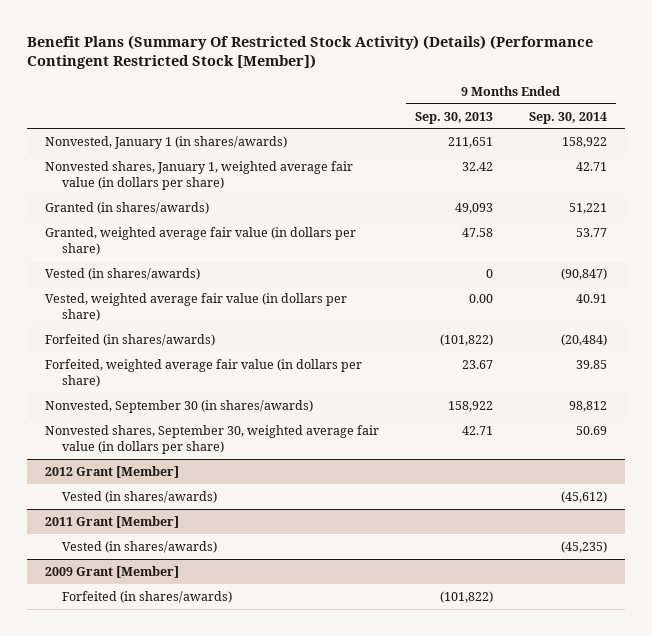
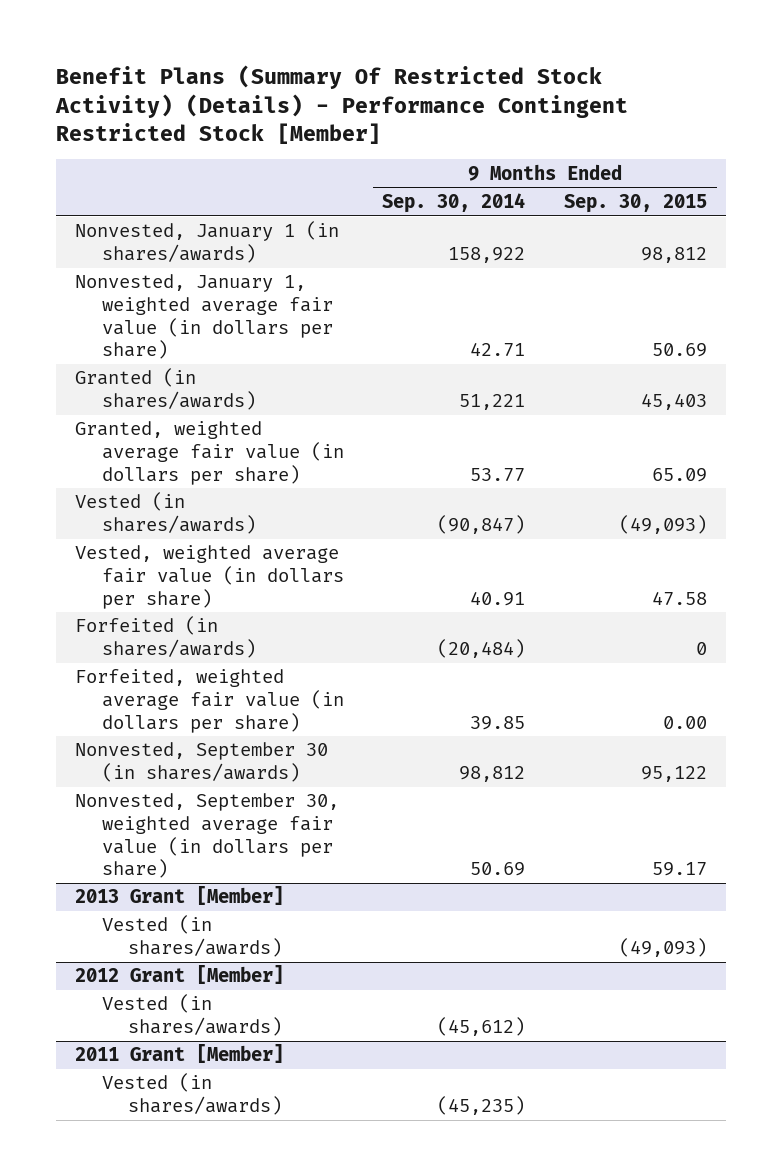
[27,34,594,70] Benefit Plans (Summary Of Restricted Stock Activity) (Details) (Performance Contingent Restricted Stock [Member]) -> [54,65,628,145] Benefit Plans (Summary Of Restricted Stock Activity) (Details) - Performance Contingent Restricted Stock [Member]
[415,111,494,124] Sep. 30, 2013 -> none
none -> [564,194,708,214] Sep. 30, 2015
[45,160,354,191] Nonvested shares, January 1, weighted average fair value (in dollars per share) -> [74,274,333,360] Nonvested, January 1, weighted average fair value (in dollars per share)
[45,424,380,455] Nonvested shares, September 30, weighted average fair value (in dollars per share) -> [74,793,339,879] Nonvested, September 30, weighted average fair value (in dollars per share)
none -> [74,886,284,906] 2013 Grant [Member]
none -> [101,915,283,958] Vested (in shares/awards)
[45,565,180,578] 2009 Grant [Member] -> none
[62,590,233,603] Forfeited (in shares/awards) -> none

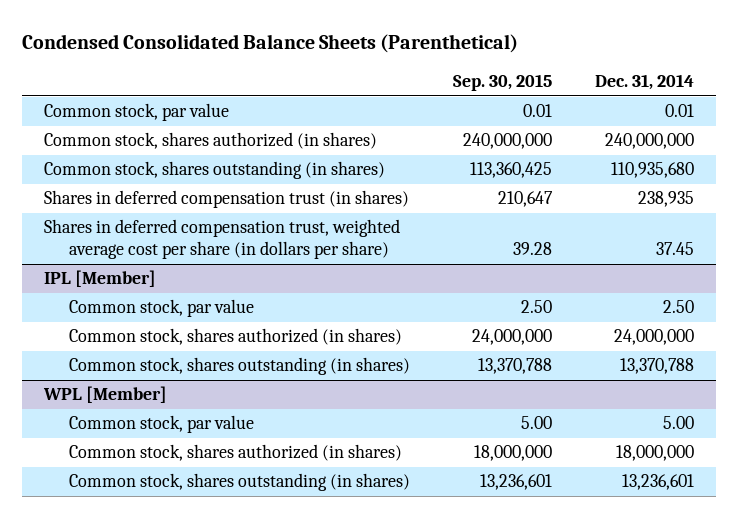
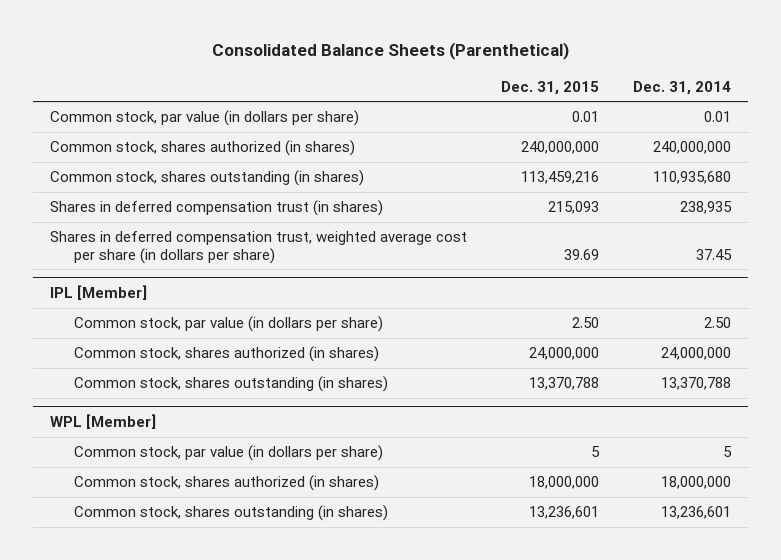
[22,34,519,54] Condensed Consolidated Balance Sheets (Parenthetical) -> [211,42,569,61] Consolidated Balance Sheets (Parenthetical)
[453,74,553,92] Sep. 30, 2015 -> none
none -> [501,80,600,95] Dec. 31, 2015
[43,103,229,122] Common stock, par value -> [50,110,360,127] Common stock, par value (in dollars per share)
[69,299,255,318] Common stock, par value -> [74,316,384,333] Common stock, par value (in dollars per share)
[69,415,255,434] Common stock, par value -> [74,445,384,462] Common stock, par value (in dollars per share)
[663,416,695,430] 5.00 -> [723,446,733,458] 5

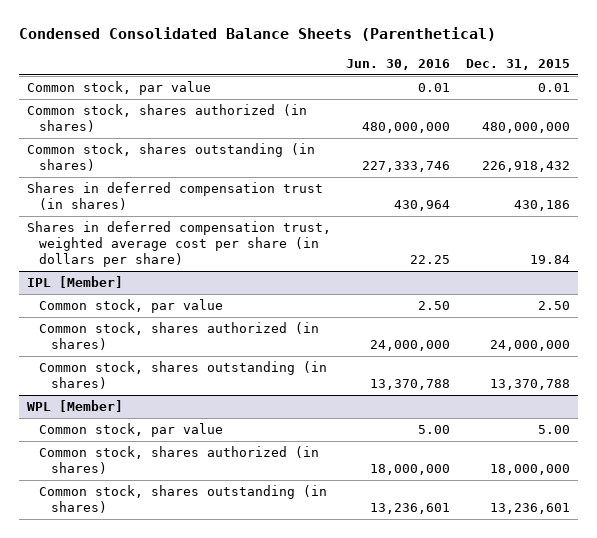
[211,42,569,61] Consolidated Balance Sheets (Parenthetical) -> [18,26,496,41] Condensed Consolidated Balance Sheets (Parenthetical)
[633,80,732,95] Dec. 31, 2014 -> none
none -> [346,58,451,70] Jun. 30, 2016
[50,110,360,127] Common stock, par value (in dollars per share) -> [26,81,211,96] Common stock, par value
[521,141,600,155] 240,000,000 -> [482,122,571,134] 480,000,000
[521,171,600,185] 113,459,216 -> [482,161,571,173] 226,918,432
[548,201,600,215] 215,093 -> [514,200,571,212] 430,186
[564,248,600,260] 39.69 -> [530,255,571,265] 19.84
[74,316,384,333] Common stock, par value (in dollars per share) -> [38,299,223,314] Common stock, par value
[74,445,384,462] Common stock, par value (in dollars per share) -> [38,423,223,438] Common stock, par value
[591,446,601,458] 5 -> [538,425,571,435] 5.00

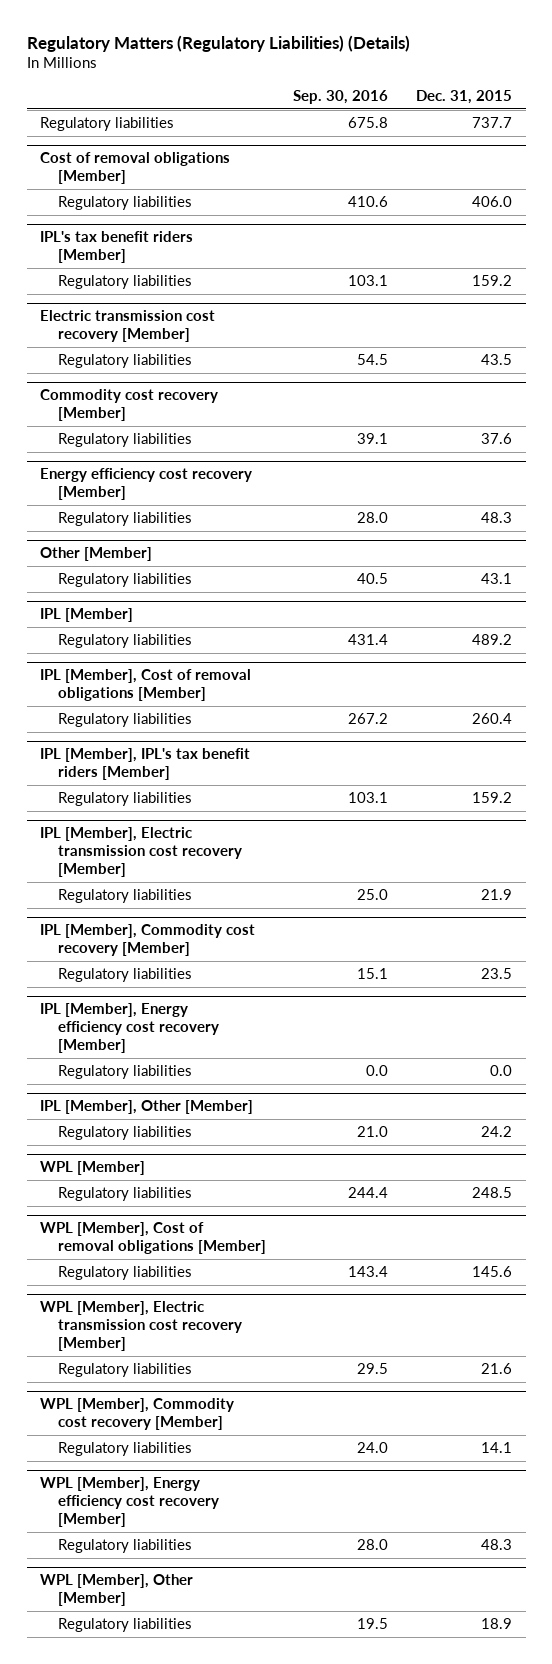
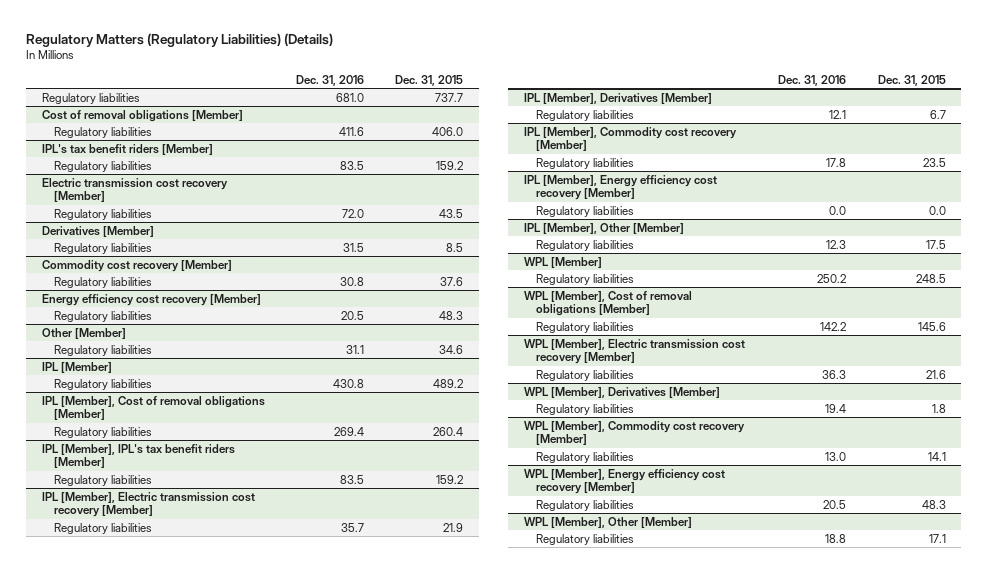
[293,89,389,104] Sep. 30, 2016 -> none
none -> [296,74,365,86] Dec. 31, 2016
none -> [41,225,154,237] Derivatives [Member]
none -> [53,242,152,254] Regulatory liabilities
[481,573,513,585] 43.1 -> [439,344,464,354] 34.6
none -> [523,92,712,104] IPL [Member], Derivatives [Member]
none -> [535,109,634,121] Regulatory liabilities
[481,1126,513,1138] 24.2 -> [925,239,946,249] 17.5
none -> [523,386,720,398] WPL [Member], Derivatives [Member]
none -> [535,403,634,415] Regulatory liabilities
[481,1618,513,1630] 18.9 -> [928,533,946,543] 17.1

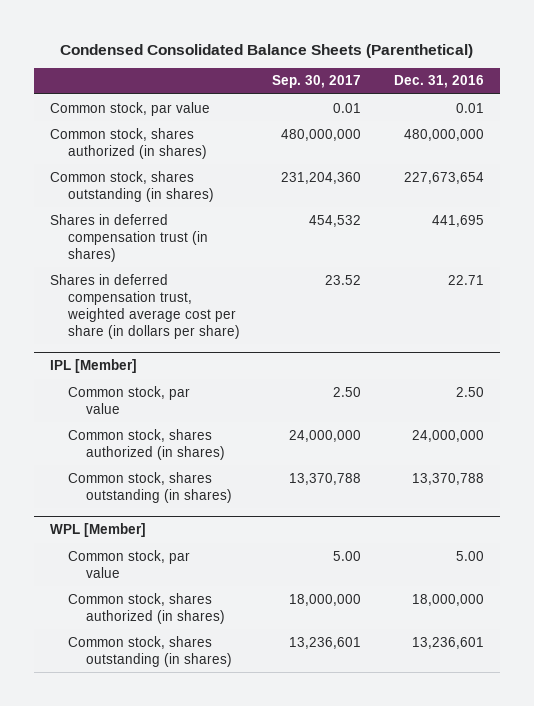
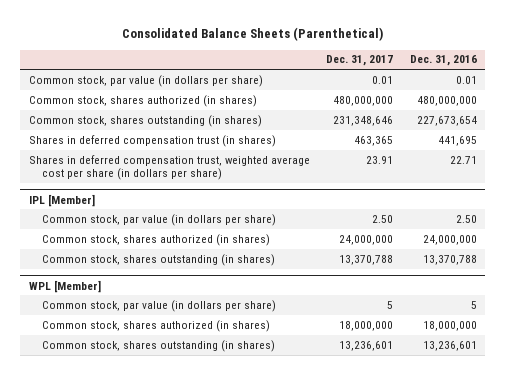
[59,43,473,58] Condensed Consolidated Balance Sheets (Parenthetical) -> [121,27,383,42] Consolidated Balance Sheets (Parenthetical)
[272,75,362,89] Sep. 30, 2017 -> none
none -> [326,55,394,67] Dec. 31, 2017
[50,101,211,116] Common stock, par value -> [28,74,263,87] Common stock, par value (in dollars per share)
[67,385,190,414] Common stock, par value -> [41,213,276,226] Common stock, par value (in dollars per share)
[67,549,190,578] Common stock, par value -> [41,299,276,312] Common stock, par value (in dollars per share)
[455,550,484,561] 5.00 -> [470,300,477,309] 5

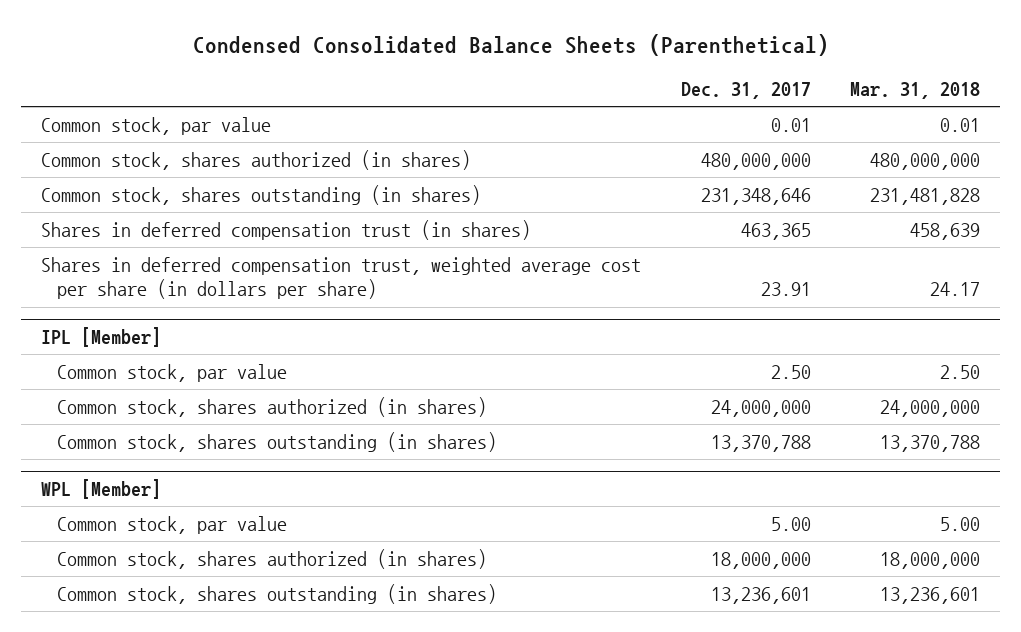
[121,27,383,42] Consolidated Balance Sheets (Parenthetical) -> [192,33,829,56] Condensed Consolidated Balance Sheets (Parenthetical)
[409,55,477,67] Dec. 31, 2016 -> none
none -> [850,82,981,100] Mar. 31, 2018
[28,74,263,87] Common stock, par value (in dollars per share) -> [41,116,272,135] Common stock, par value
[41,213,276,226] Common stock, par value (in dollars per share) -> [57,363,288,382] Common stock, par value
[41,299,276,312] Common stock, par value (in dollars per share) -> [57,515,288,534] Common stock, par value
[387,300,394,309] 5 -> [770,516,811,531] 5.00

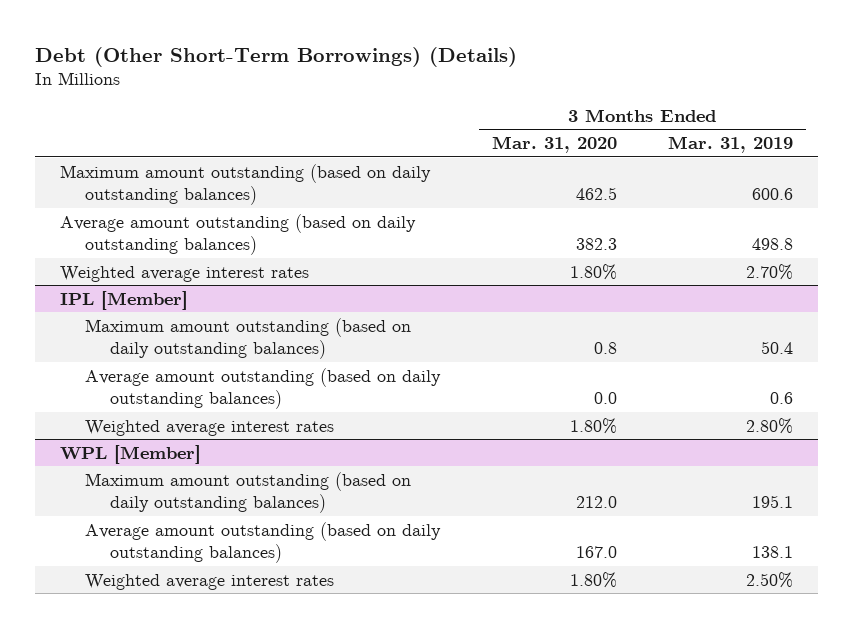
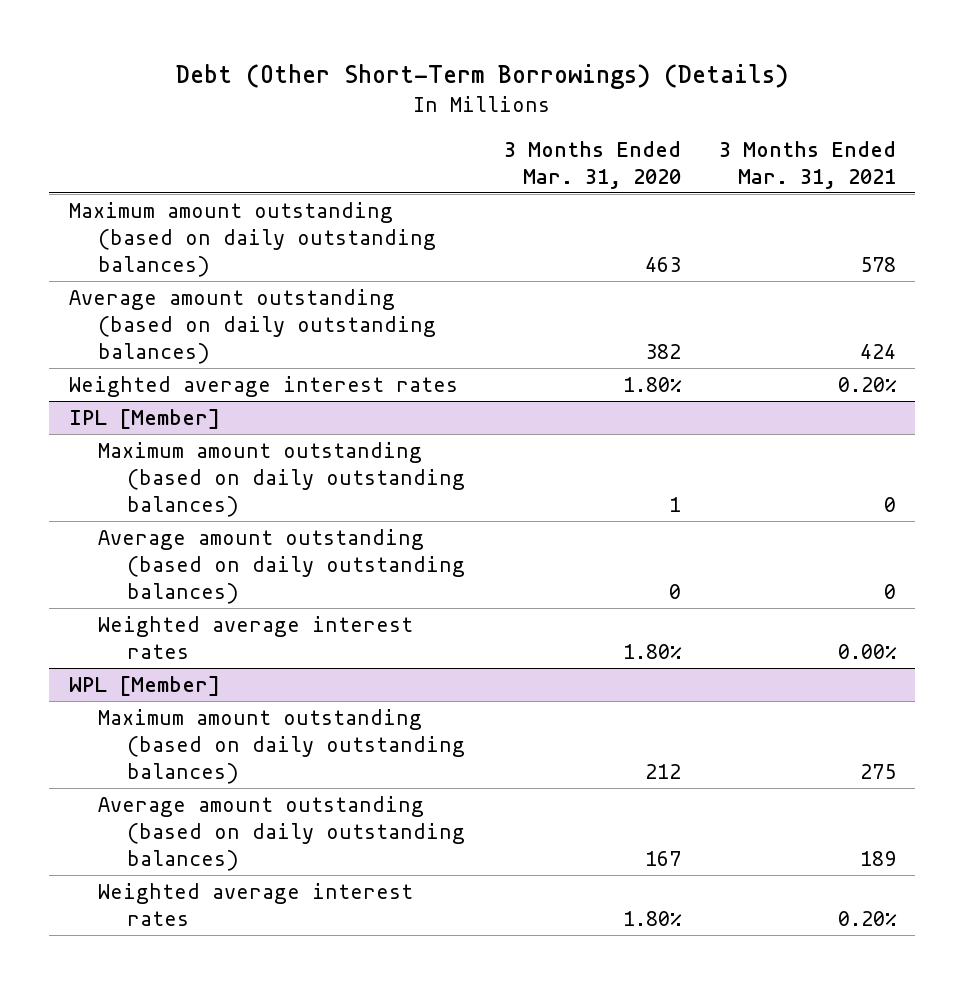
[667,136,793,154] Mar. 31, 2019 -> none
none -> [718,140,896,190] 3 Months Ended Mar. 31, 2021
[575,187,617,201] 462.5 -> [644,257,681,273] 463
[575,238,617,251] 382.3 -> [644,344,681,360] 382
[593,342,617,355] 0.8 -> [668,497,681,513] 1
[593,392,617,405] 0.0 -> [668,584,681,600] 0
[575,496,617,509] 212.0 -> [644,764,681,780] 212
[575,546,617,559] 167.0 -> [644,851,681,867] 167

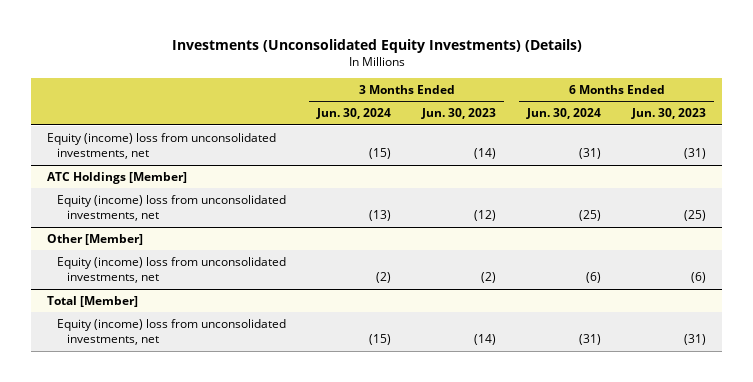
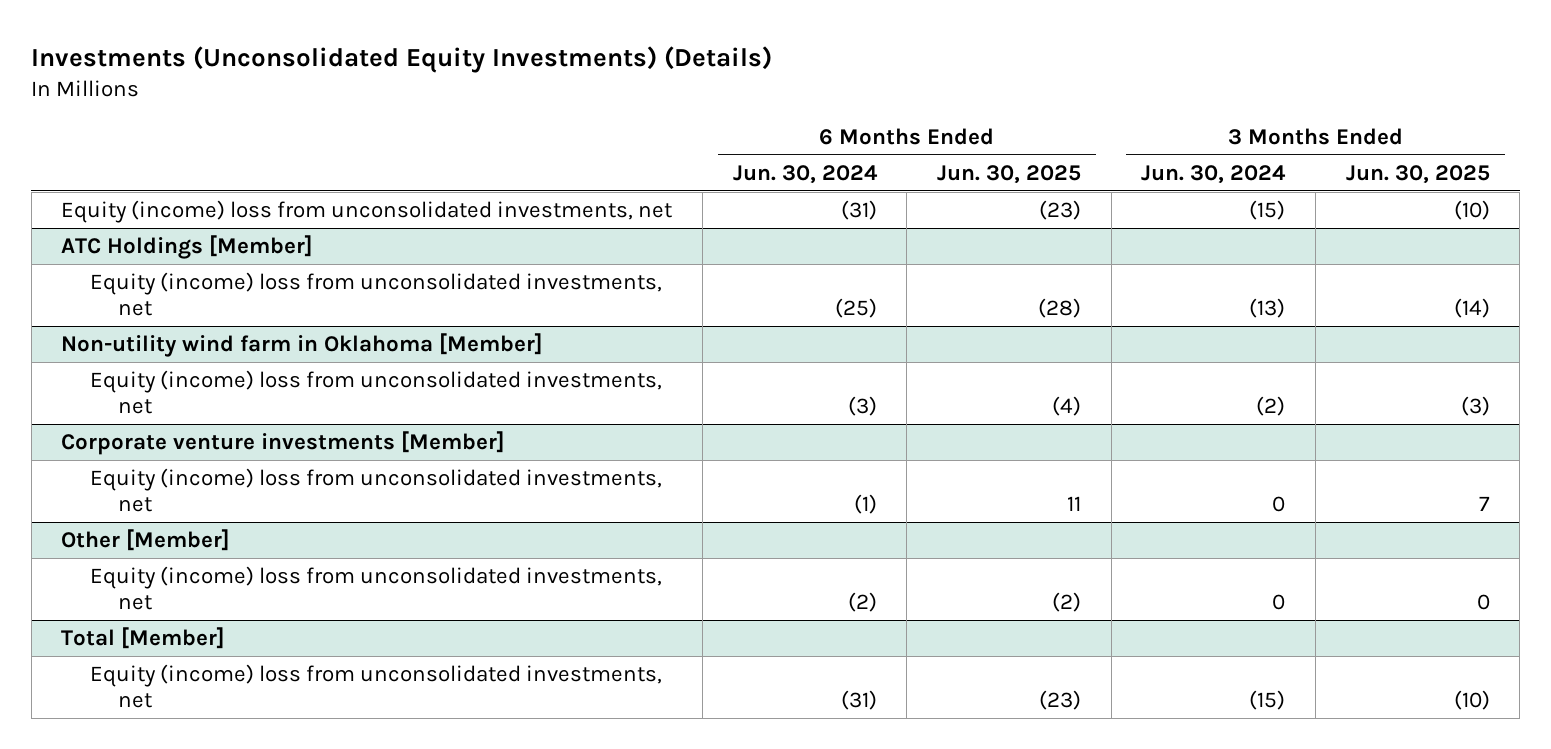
[421,108,497,120] Jun. 30, 2023 -> none
[631,108,707,120] Jun. 30, 2023 -> none
none -> [937,164,1082,184] Jun. 30, 2025
none -> [1345,164,1490,184] Jun. 30, 2025
none -> [61,333,544,358] Non-utility wind farm in Oklahoma [Member]
none -> [89,370,662,415] Equity (income) loss from unconsolidated investments, net
none -> [61,431,506,456] Corporate venture investments [Member]
none -> [89,468,662,513] Equity (income) loss from unconsolidated investments, net
[376,272,392,284] (2) -> [1272,594,1286,611] 0
[586,272,602,284] (6) -> [847,592,877,613] (2)

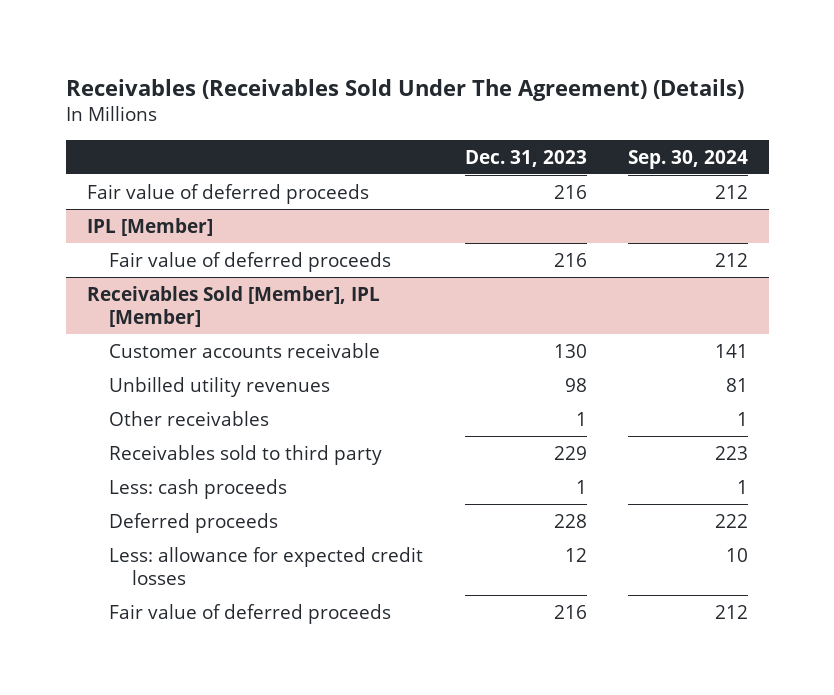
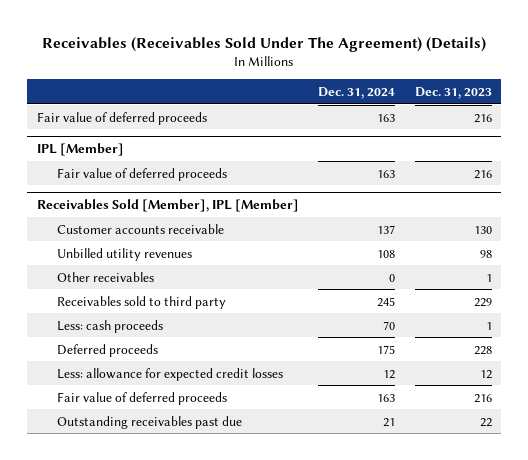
[627,149,748,169] Sep. 30, 2024 -> none
none -> [318,86,396,99] Dec. 31, 2024
none -> [56,415,242,429] Outstanding receivables past due

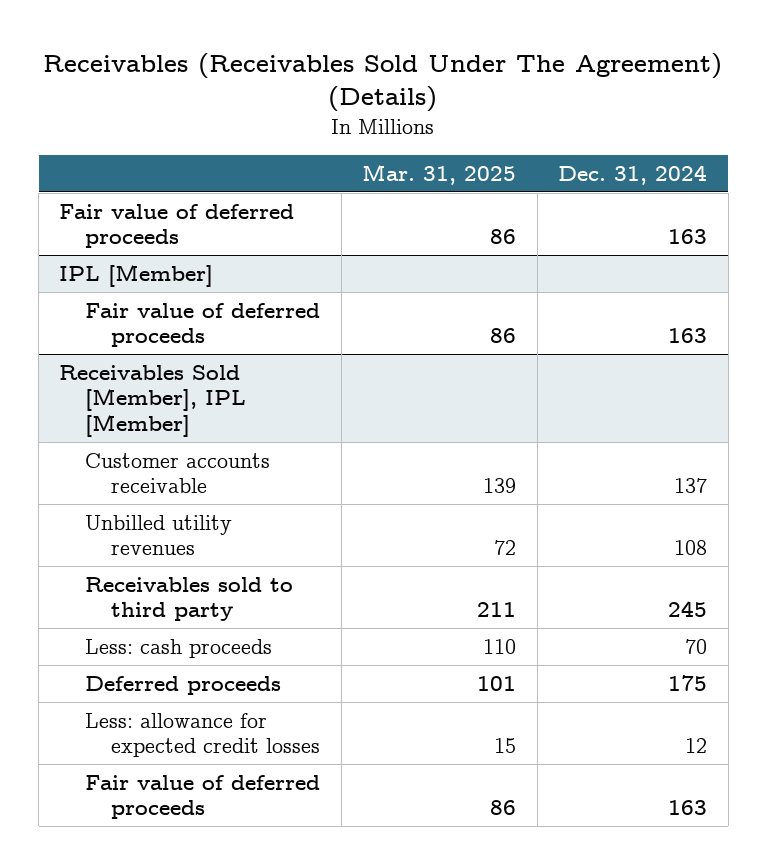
[414,86,492,99] Dec. 31, 2023 -> none
none -> [362,163,517,185] Mar. 31, 2025
[56,271,154,282] Other receivables -> none
[56,415,242,429] Outstanding receivables past due -> none

